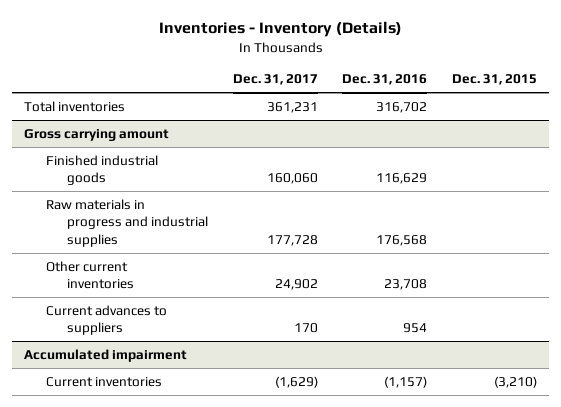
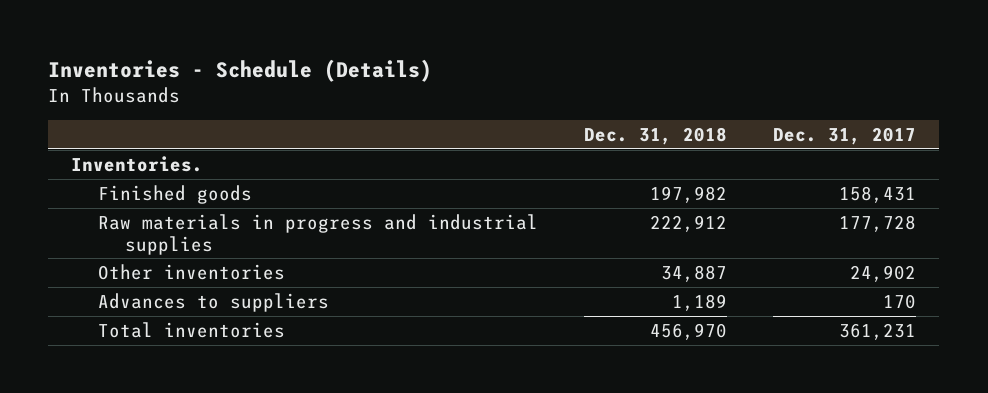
[158,21,402,38] Inventories - Inventory (Details) -> [48,59,433,83] Inventories - Schedule (Details)
[342,74,428,86] Dec. 31, 2016 -> none
[451,74,537,86] Dec. 31, 2015 -> none
none -> [584,127,728,146] Dec. 31, 2018
[24,128,170,141] Gross carrying amount -> none
none -> [71,155,204,172] Inventories.
[45,154,158,186] Finished industrial goods -> [98,184,253,204] Finished goods
[266,173,318,185] 160,060 -> [839,185,917,203] 158,431
[24,348,188,362] Accumulated impairment -> none
[45,376,162,387] Current inventories -> none
[45,260,135,290] Other current inventories -> [98,263,286,280] Other inventories
[45,304,167,336] Current advances to suppliers -> [98,292,330,312] Advances to suppliers
[24,100,126,112] Total inventories -> [98,321,286,338] Total inventories

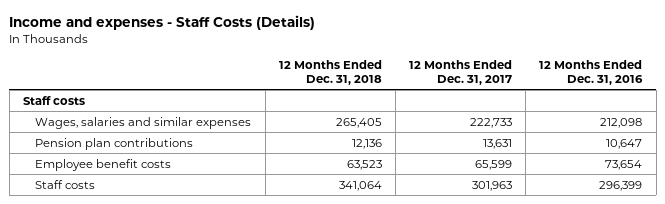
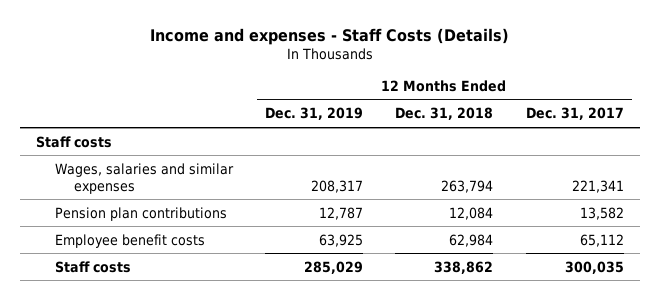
[539,59,644,85] 12 Months Ended Dec. 31, 2016 -> none
none -> [265,107,364,121] Dec. 31, 2019
[335,117,382,128] 265,405 -> [441,179,494,193] 263,794
[470,117,513,128] 222,733 -> [571,179,624,193] 221,341
[351,138,382,149] 12,136 -> [449,206,494,220] 12,084
[483,138,513,149] 13,631 -> [579,206,624,220] 13,582
[346,159,382,170] 63,523 -> [449,233,494,247] 62,984
[475,159,513,170] 65,599 -> [579,233,624,247] 65,112
[338,180,382,191] 341,064 -> [434,260,494,274] 338,862
[472,180,513,191] 301,963 -> [564,260,624,274] 300,035

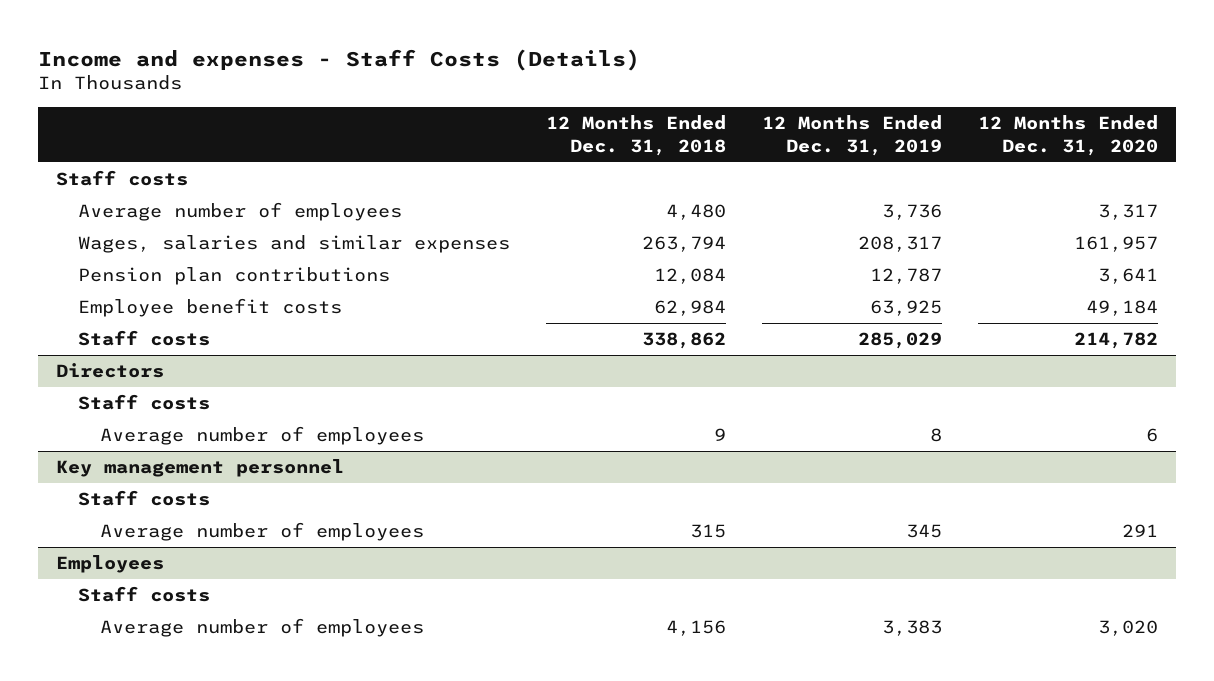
[525,107,624,121] Dec. 31, 2017 -> none
none -> [977,115,1158,156] 12 Months Ended Dec. 31, 2020
none -> [78,202,403,222] Average number of employees
none -> [56,363,165,379] Directors
none -> [78,394,211,411] Staff costs
none -> [99,426,424,446] Average number of employees
none -> [56,459,345,478] Key management personnel
none -> [78,490,211,507] Staff costs
none -> [99,522,424,542] Average number of employees
none -> [56,555,165,574] Employees
none -> [78,586,211,603] Staff costs
none -> [99,618,424,638] Average number of employees

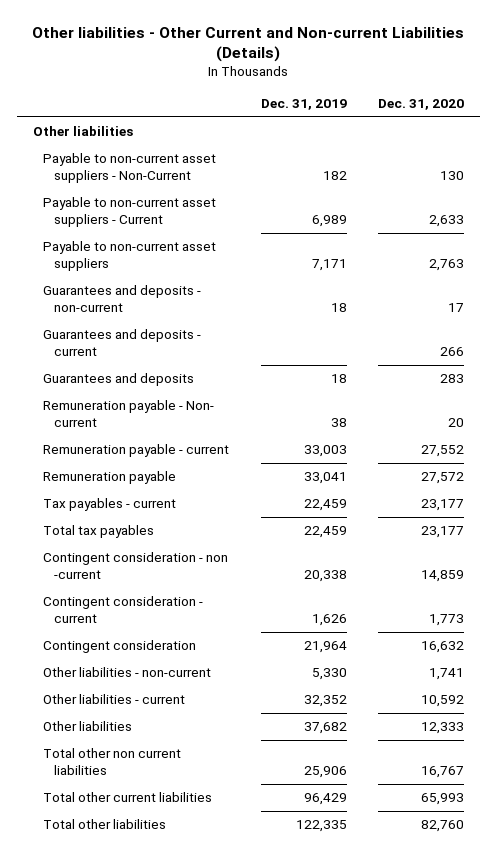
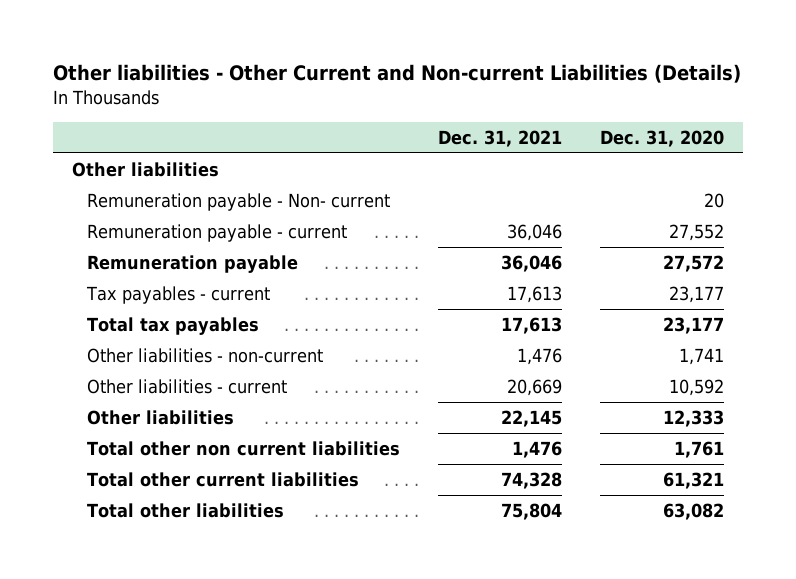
[260,98,347,110] Dec. 31, 2019 -> none
none -> [437,129,562,147] Dec. 31, 2021
[43,153,217,184] Payable to non-current asset suppliers - Non-Current -> none
[43,197,217,228] Payable to non-current asset suppliers - Current -> none
[43,241,217,272] Payable to non-current asset suppliers -> none
[43,285,202,313] Guarantees and deposits - non-current -> none
[43,329,202,357] Guarantees and deposits - current -> none
[43,373,195,387] Guarantees and deposits -> none
[43,552,229,580] Contingent consideration - non -current -> none
[43,596,204,624] Contingent consideration - current -> none
[43,640,197,654] Contingent consideration -> none
[420,766,464,779] 16,767 -> [674,440,725,458] 1,761
[420,793,464,806] 65,993 -> [663,471,725,489] 61,321
[420,820,464,833] 82,760 -> [663,502,725,520] 63,082

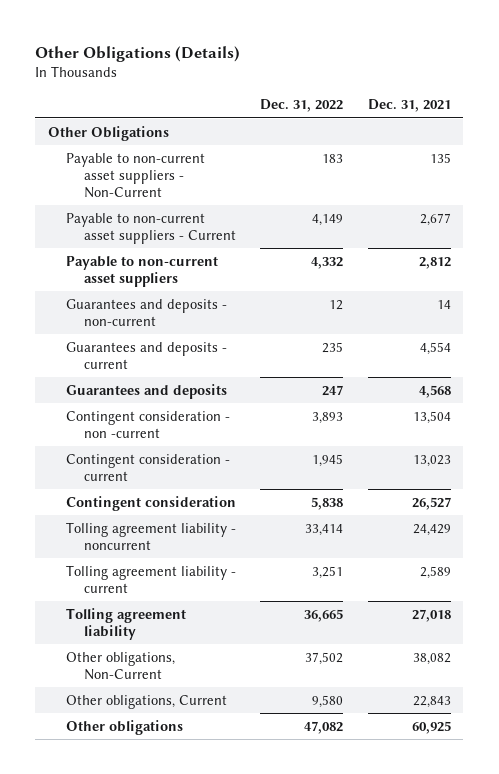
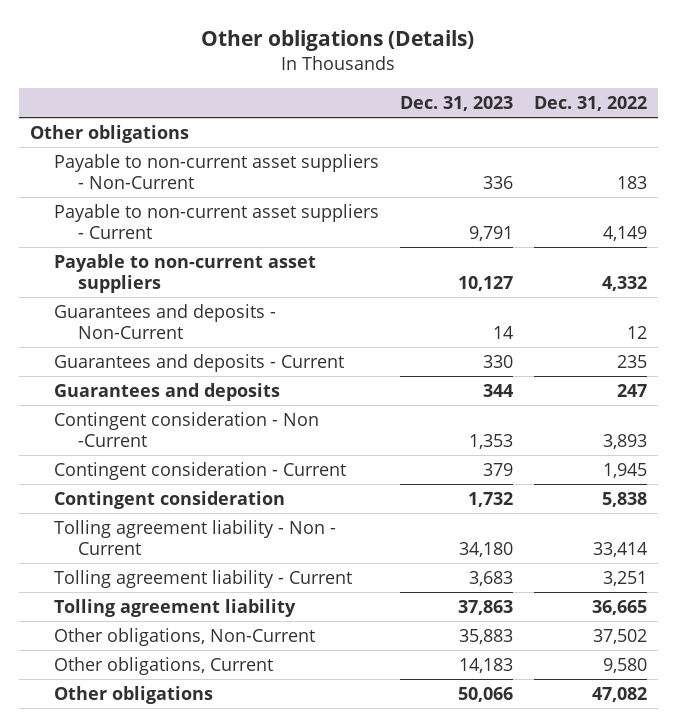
[35,45,241,62] Other Obligations (Details) -> [201,30,475,52] Other obligations (Details)
[368,99,452,113] Dec. 31, 2021 -> none
none -> [400,95,514,111] Dec. 31, 2023
[47,125,169,141] Other Obligations -> [29,124,189,143] Other obligations
[65,298,227,326] Guarantees and deposits - non-current -> [53,303,276,339] Guarantees and deposits - Non-Current
[65,341,227,369] Guarantees and deposits - current -> [53,353,344,372] Guarantees and deposits - Current
[65,410,230,438] Contingent consideration - non -current -> [53,411,319,447] Contingent consideration - Non -Current
[65,453,230,481] Contingent consideration - current -> [53,461,346,480] Contingent consideration - Current
[65,521,236,550] Tolling agreement liability - noncurrent -> [53,519,336,555] Tolling agreement liability - Non - Current
[65,564,236,593] Tolling agreement liability - current -> [53,569,352,588] Tolling agreement liability - Current

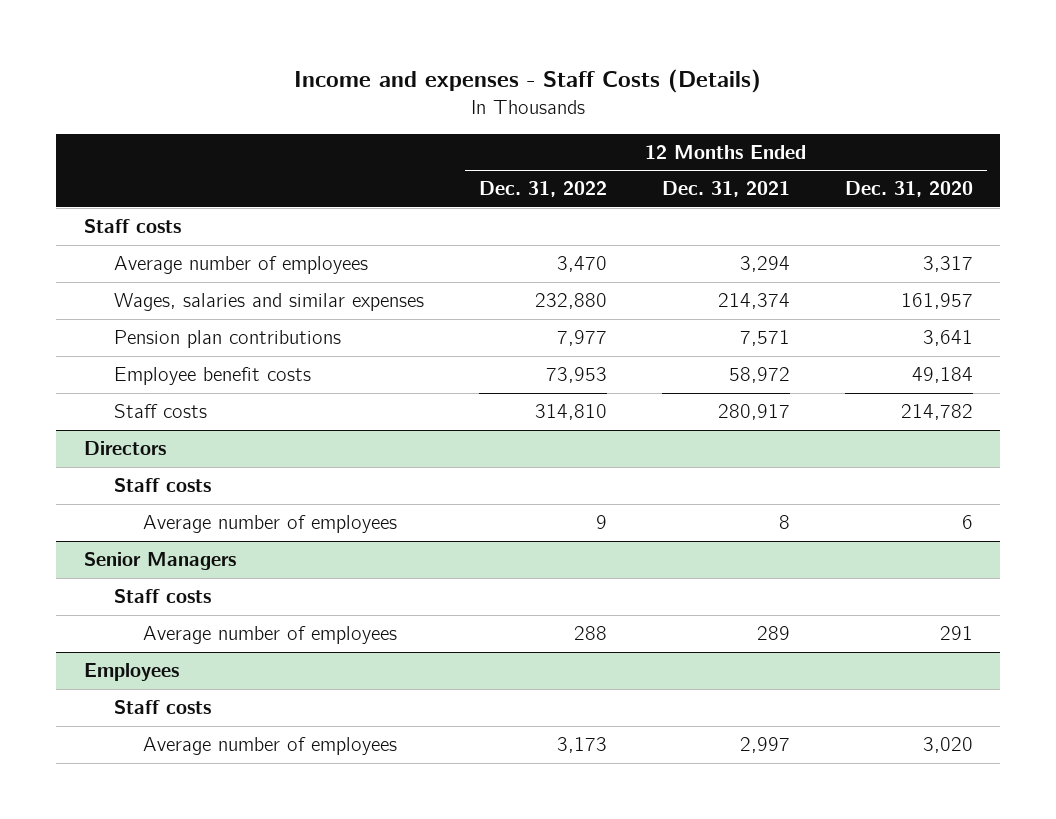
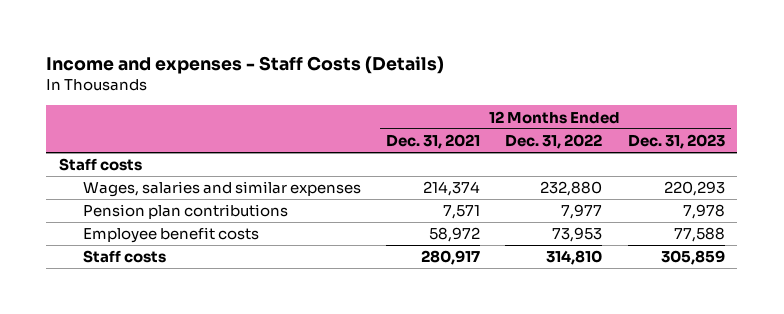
[844,181,973,198] Dec. 31, 2020 -> none
none -> [627,133,725,149] Dec. 31, 2023
[113,256,368,275] Average number of employees -> none
[83,441,166,456] Directors -> none
[113,478,211,493] Staff costs -> none
[143,515,398,534] Average number of employees -> none
[83,552,236,571] Senior Managers -> none
[113,589,211,604] Staff costs -> none
[143,626,398,645] Average number of employees -> none
[83,663,179,682] Employees -> none
[113,700,211,715] Staff costs -> none
[143,737,398,756] Average number of employees -> none

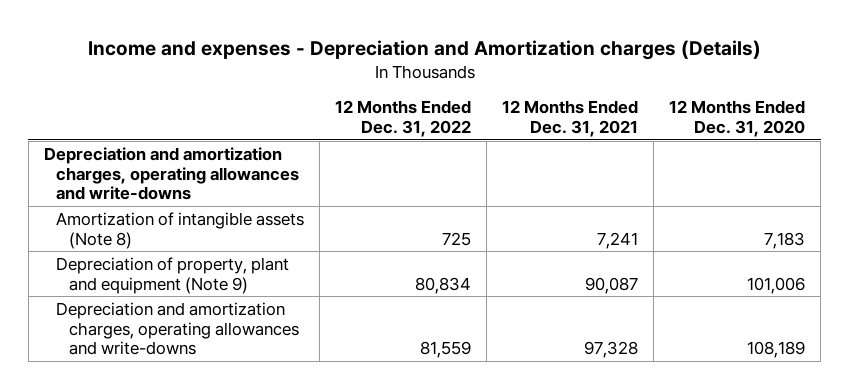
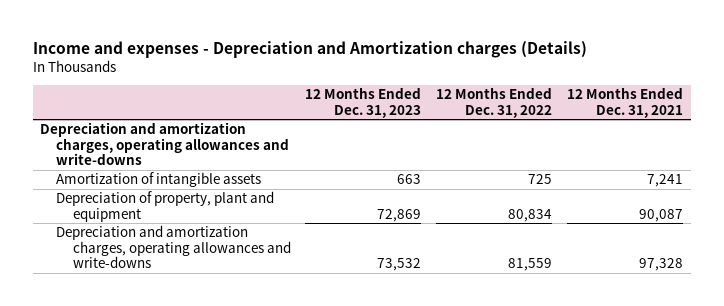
[669,100,806,138] 12 Months Ended Dec. 31, 2020 -> none
none -> [305,87,422,118] 12 Months Ended Dec. 31, 2023
[56,211,305,249] Amortization of intangible assets (Note 8) -> [56,172,262,188] Amortization of intangible assets
[56,256,290,294] Depreciation of property, plant and equipment (Note 9) -> [56,191,275,222] Depreciation of property, plant and equipment

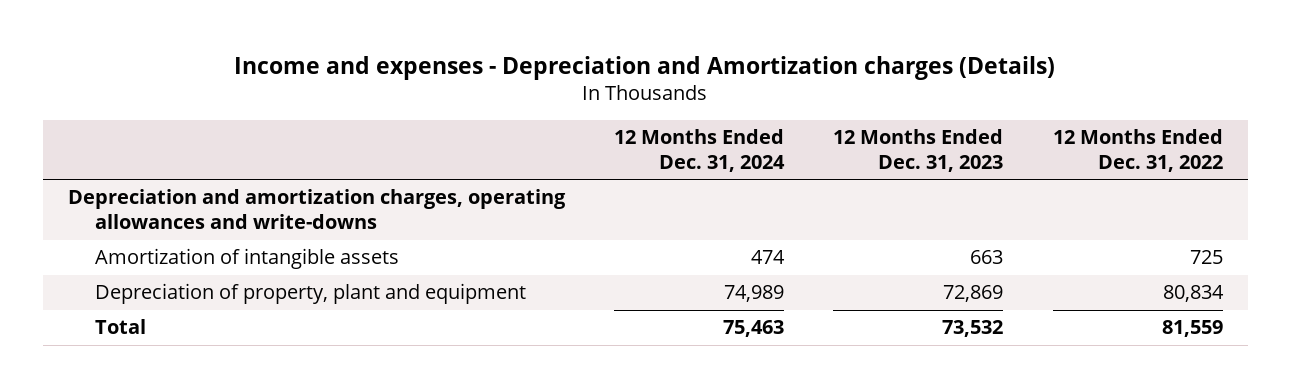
[567,87,684,118] 12 Months Ended Dec. 31, 2021 -> none
none -> [614,129,786,172] 12 Months Ended Dec. 31, 2024
[56,225,291,269] Depreciation and amortization charges, operating allowances and write-downs -> [95,319,147,335] Total

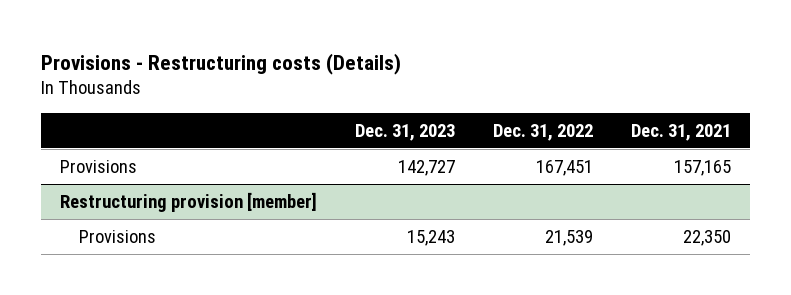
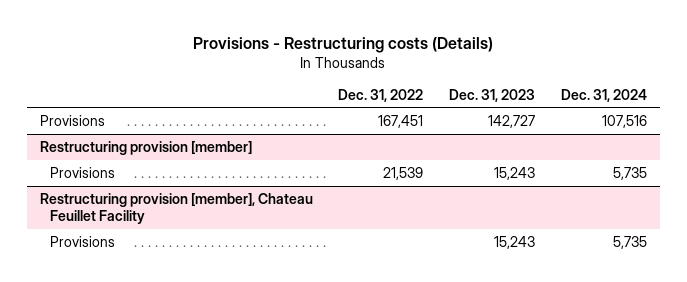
[630,123,731,141] Dec. 31, 2021 -> none
none -> [561,88,648,102] Dec. 31, 2024
none -> [39,193,313,225] Restructuring provision [member], Chateau Feuillet Facility
none -> [50,236,116,248] Provisions

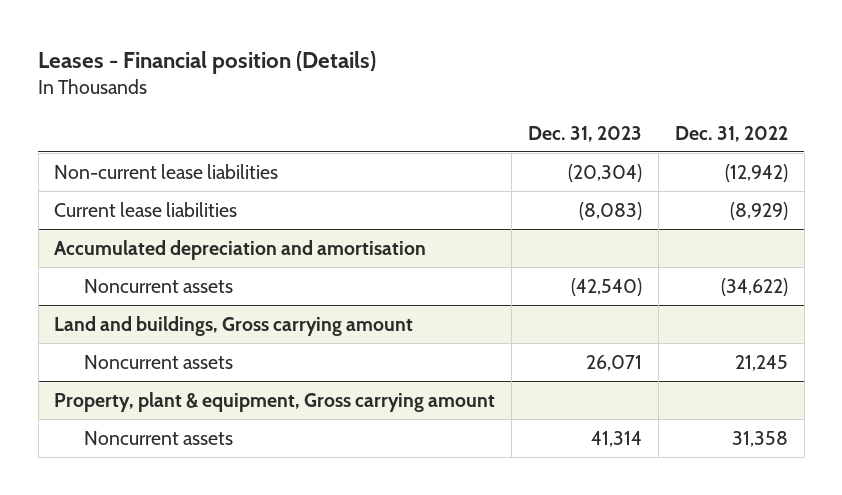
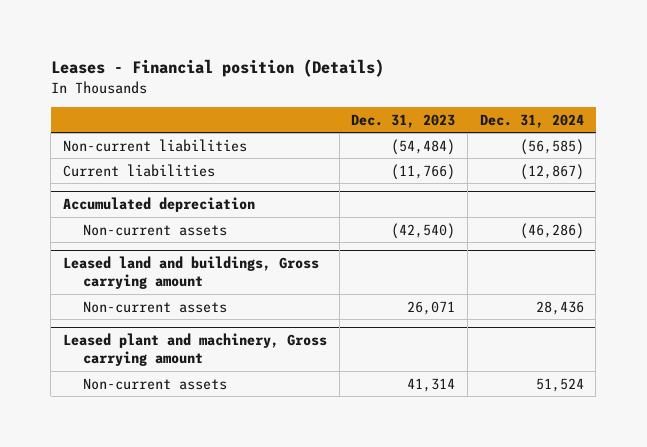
[674,125,788,142] Dec. 31, 2022 -> none
none -> [479,113,584,128] Dec. 31, 2024
[54,391,496,412] Property, plant & equipment, Gross carrying amount -> none
[54,163,279,179] Non-current lease liabilities -> [62,138,247,152] Non-current liabilities
[568,163,643,182] (20,304) -> [391,138,456,155] (54,484)
[54,201,238,217] Current lease liabilities -> [62,163,215,177] Current liabilities
[579,201,643,220] (8,083) -> [391,163,456,180] (11,766)
[54,239,427,260] Accumulated depreciation and amortisation -> [62,197,255,213] Accumulated depreciation
[83,278,233,293] Noncurrent assets -> [83,223,228,236] Non-current assets
[54,315,414,336] Land and buildings, Gross carrying amount -> [62,256,319,290] Leased land and buildings, Gross carrying amount
[83,354,233,369] Noncurrent assets -> [83,300,228,313] Non-current assets
none -> [62,333,327,367] Leased plant and machinery, Gross carrying amount
[83,430,233,445] Noncurrent assets -> [83,377,228,390] Non-current assets

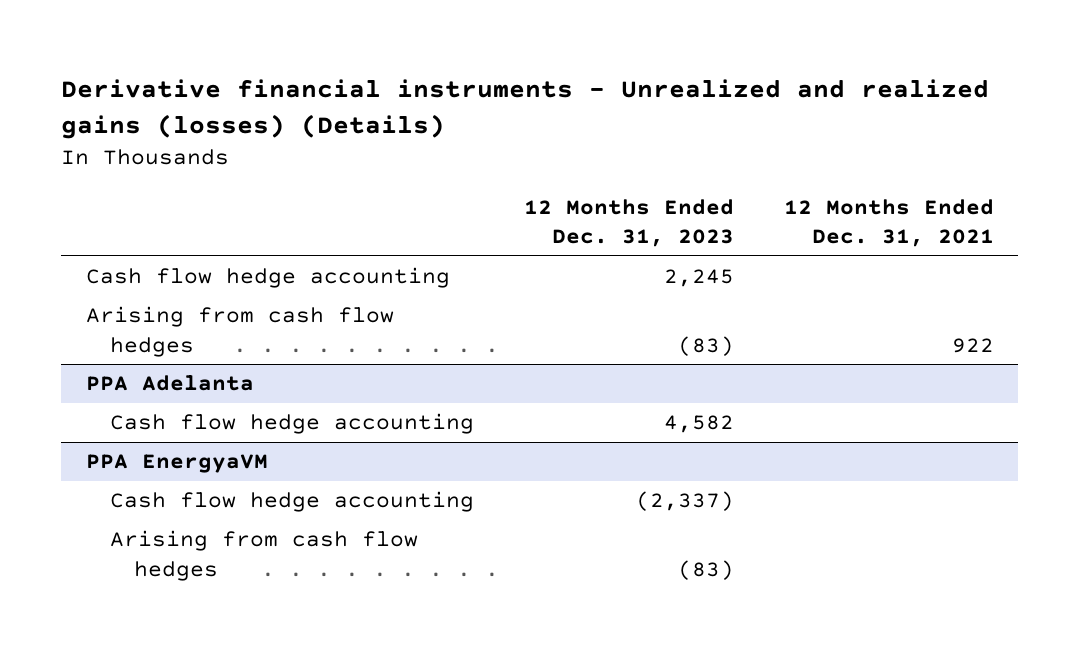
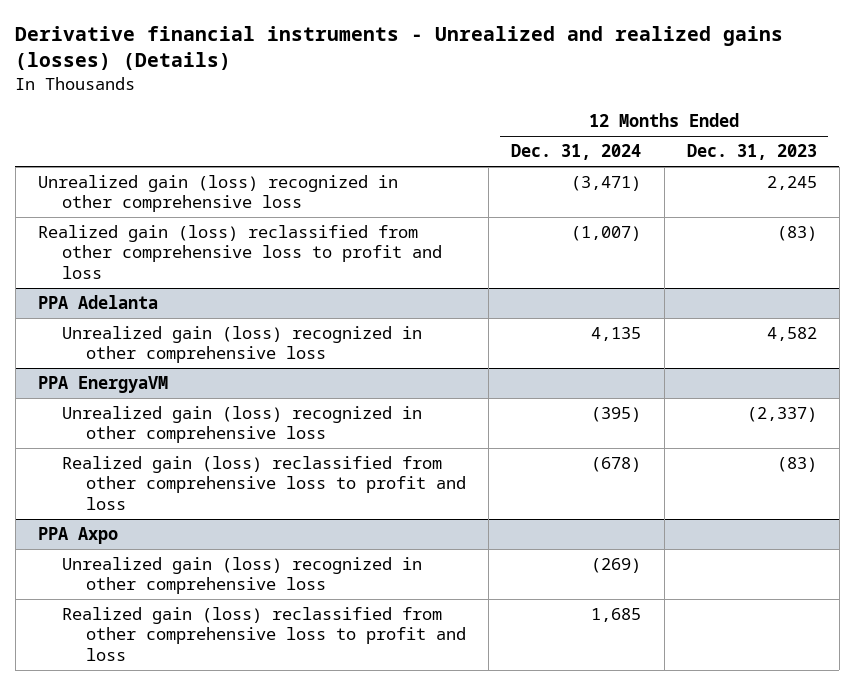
[783,198,994,248] 12 Months Ended Dec. 31, 2021 -> none
none -> [511,144,642,161] Dec. 31, 2024
[86,267,451,289] Cash flow hedge accounting -> [37,174,398,213] Unrealized gain (loss) recognized in other comprehensive loss
[86,306,395,357] Arising from cash flow hedges -> [37,224,442,279] Realized gain (loss) reclassified from other comprehensive loss to profit and loss
[110,413,475,435] Cash flow hedge accounting -> [61,325,422,364] Unrealized gain (loss) recognized in other comprehensive loss
[110,491,475,513] Cash flow hedge accounting -> [61,405,422,444] Unrealized gain (loss) recognized in other comprehensive loss
[110,530,419,581] Arising from cash flow hedges -> [61,455,467,510] Realized gain (loss) reclassified from other comprehensive loss to profit and loss
none -> [37,526,118,544] PPA Axpo
none -> [61,556,422,595] Unrealized gain (loss) recognized in other comprehensive loss
none -> [61,606,467,661] Realized gain (loss) reclassified from other comprehensive loss to profit and loss

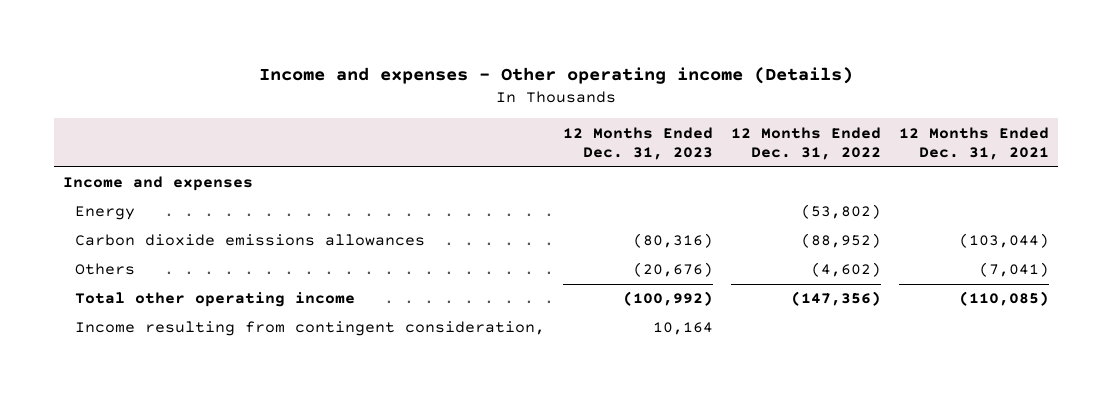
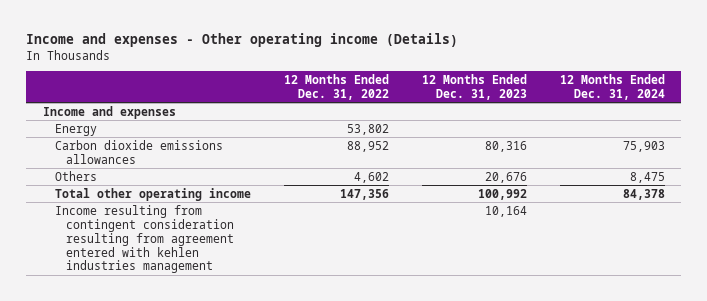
[899,126,1050,160] 12 Months Ended Dec. 31, 2021 -> none
none -> [559,73,665,100] 12 Months Ended Dec. 31, 2024
[800,204,881,220] (53,802) -> [346,123,389,135] 53,802
[632,233,713,249] (80,316) -> [484,140,527,152] 80,316
[800,233,881,249] (88,952) -> [346,140,389,152] 88,952
[632,262,713,278] (20,676) -> [484,171,527,183] 20,676
[810,262,881,278] (4,602) -> [353,171,389,183] 4,602
[622,291,713,307] (100,992) -> [477,188,527,200] 100,992
[790,291,881,307] (147,356) -> [339,188,389,200] 147,356
[74,321,545,337] Income resulting from contingent consideration, -> [54,204,235,274] Income resulting from contingent consideration resulting from agreement entered with kehlen industries management

